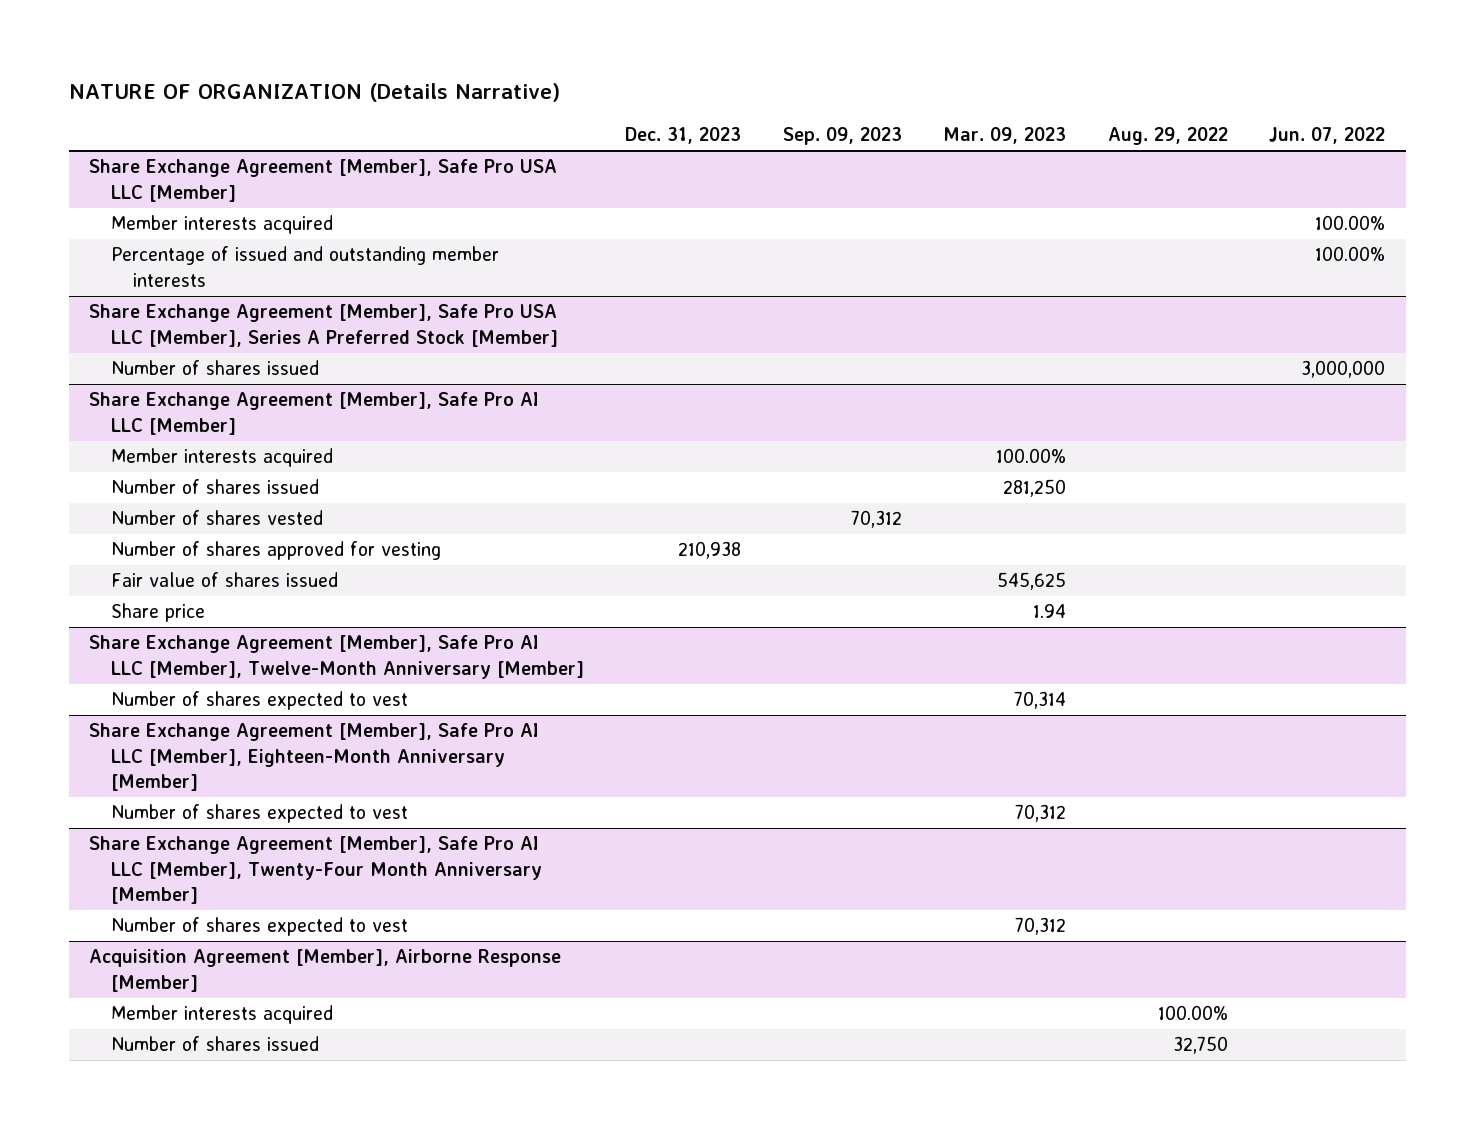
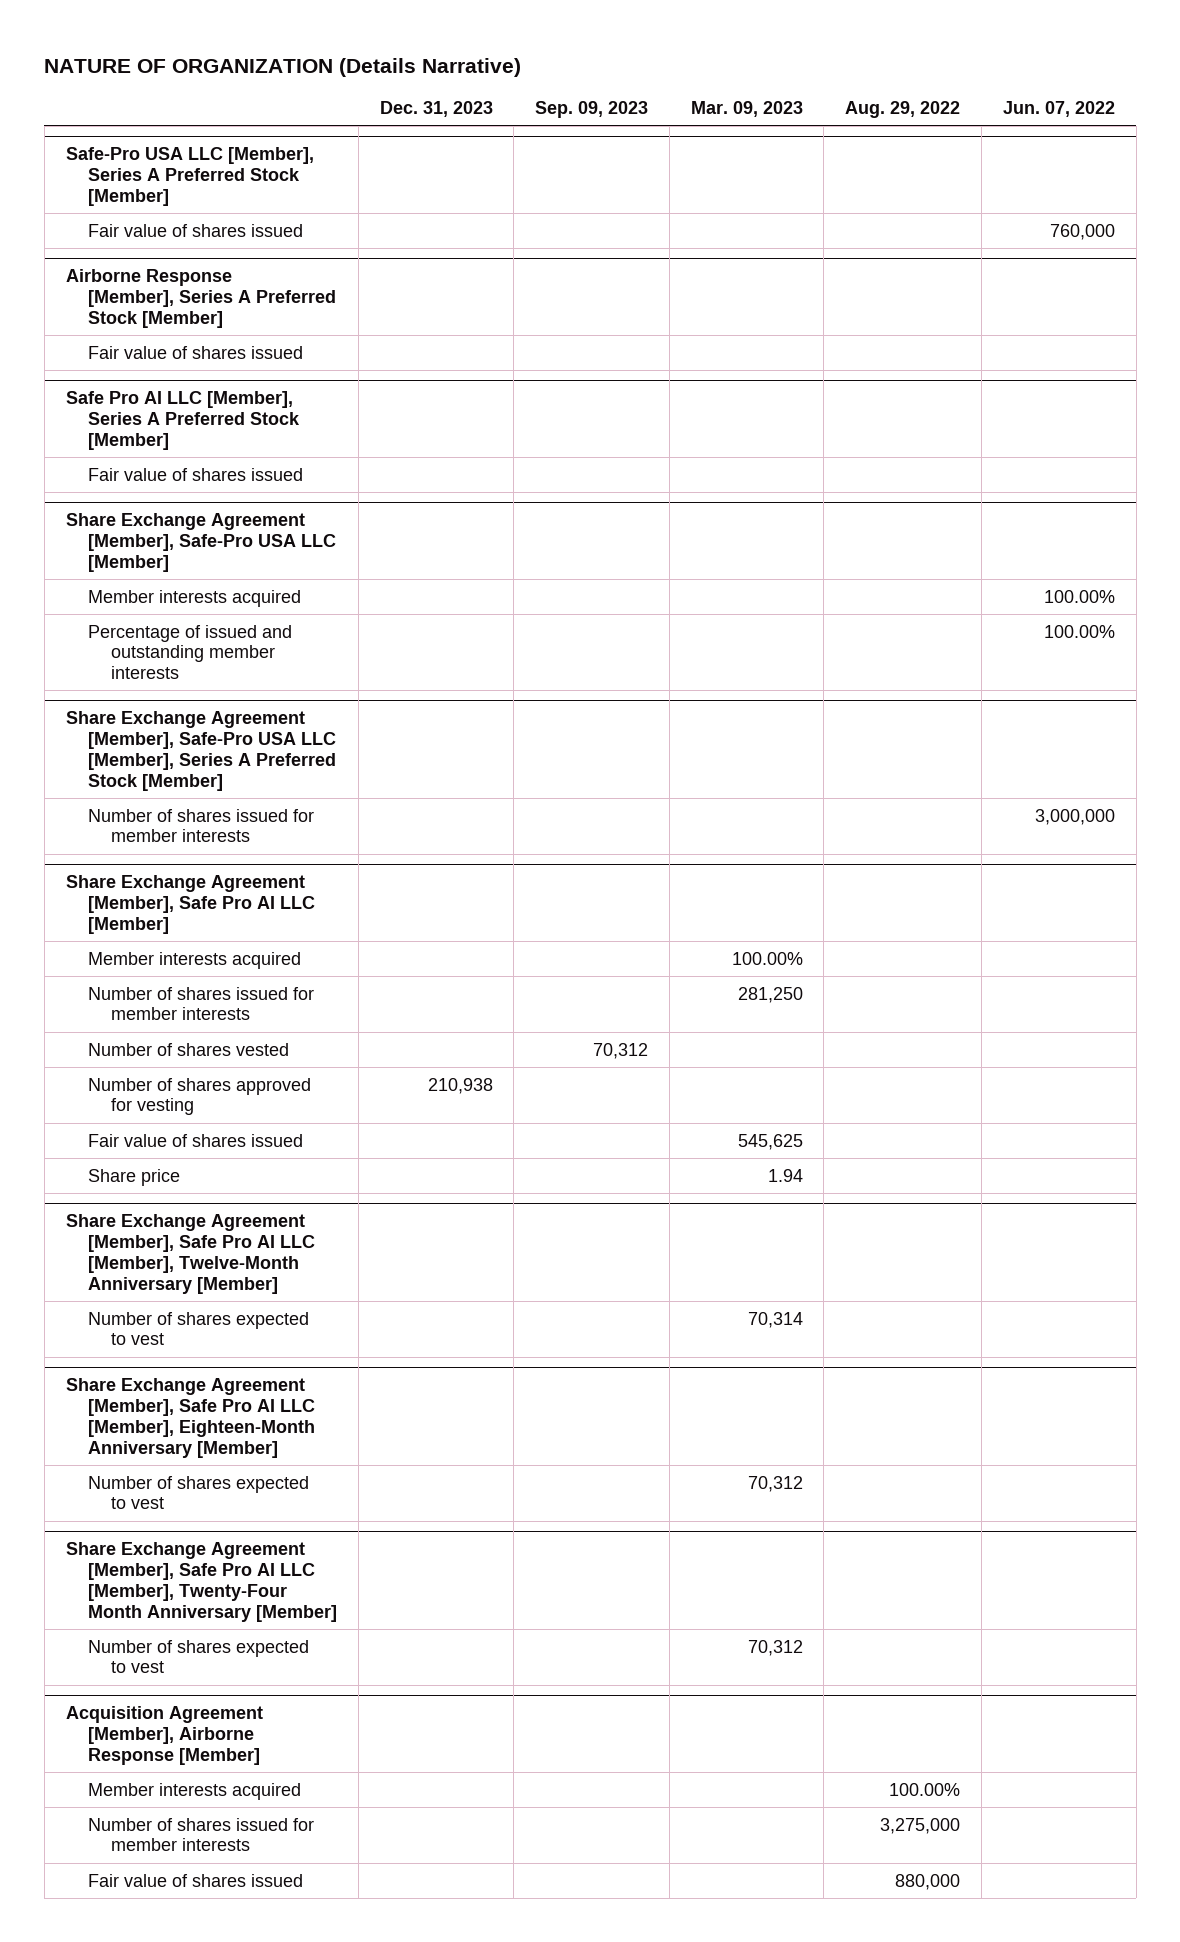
none -> [65,147,314,206] Safe-Pro USA LLC [Member], Series A Preferred Stock [Member]
none -> [88,223,304,237] Fair value of shares issued
none -> [65,269,337,328] Airborne Response [Member], Series A Preferred Stock [Member]
none -> [88,345,304,359] Fair value of shares issued
none -> [65,391,301,450] Safe Pro AI LLC [Member], Series A Preferred Stock [Member]
none -> [88,467,304,481] Fair value of shares issued
[89,159,558,202] Share Exchange Agreement [Member], Safe Pro USA LLC [Member] -> [65,513,337,572] Share Exchange Agreement [Member], Safe-Pro USA LLC [Member]
[89,304,559,347] Share Exchange Agreement [Member], Safe Pro USA LLC [Member], Series A Preferred Stock [Member] -> [65,711,337,791] Share Exchange Agreement [Member], Safe-Pro USA LLC [Member], Series A Preferred Stock [Member]
[111,360,320,376] Number of shares issued -> [88,808,315,843] Number of shares issued for member interests
[111,479,320,495] Number of shares issued -> [88,986,315,1021] Number of shares issued for member interests
[111,1036,320,1052] Number of shares issued -> [88,1817,315,1852] Number of shares issued for member interests
[1172,1036,1228,1055] 32,750 -> [880,1817,961,1834] 3,275,000
none -> [88,1873,304,1887] Fair value of shares issued

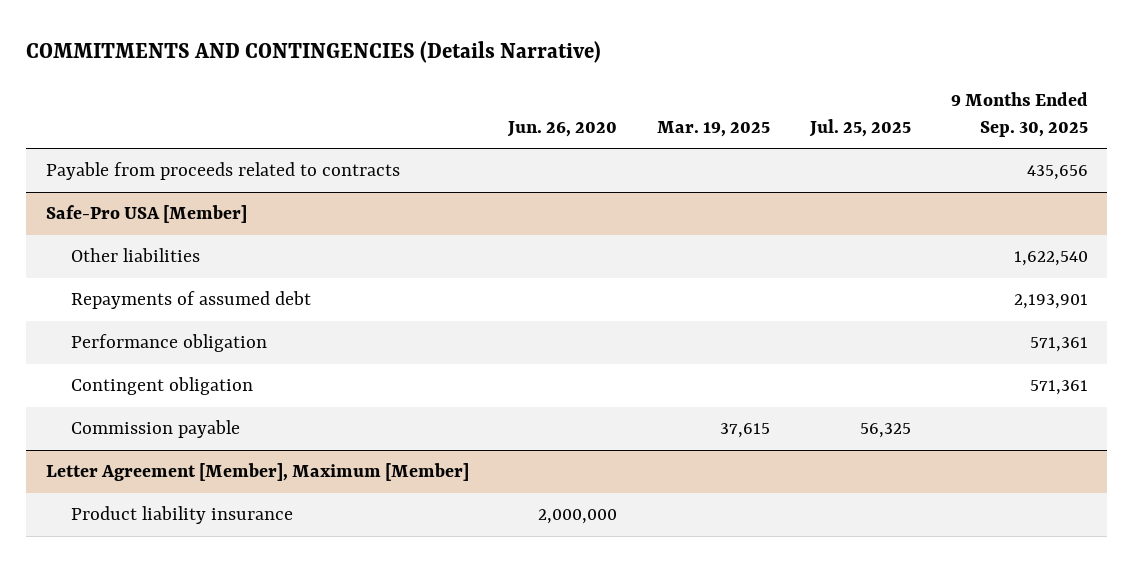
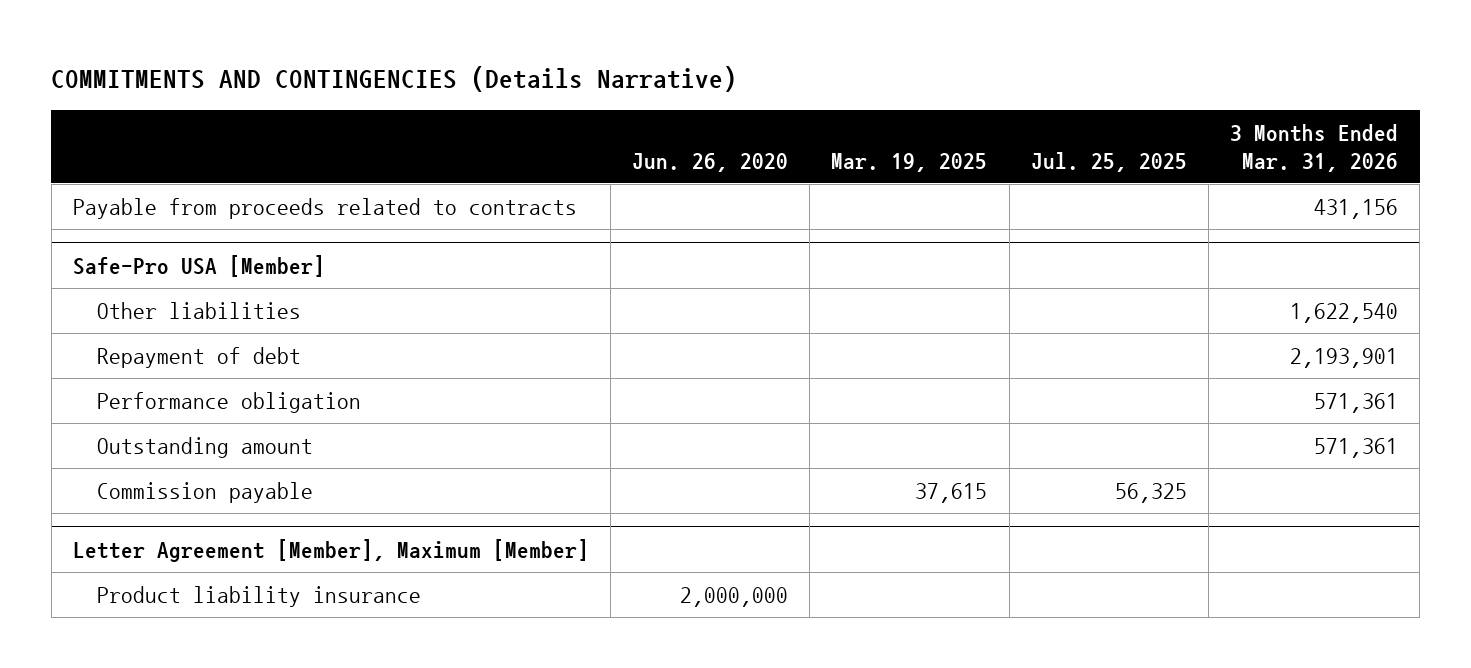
[950,92,1088,137] 9 Months Ended Sep. 30, 2025 -> none
none -> [1230,124,1399,172] 3 Months Ended Mar. 31, 2026
[71,291,312,310] Repayments of assumed debt -> [96,346,301,368] Repayment of debt
[71,377,254,396] Contingent obligation -> [96,436,313,458] Outstanding amount

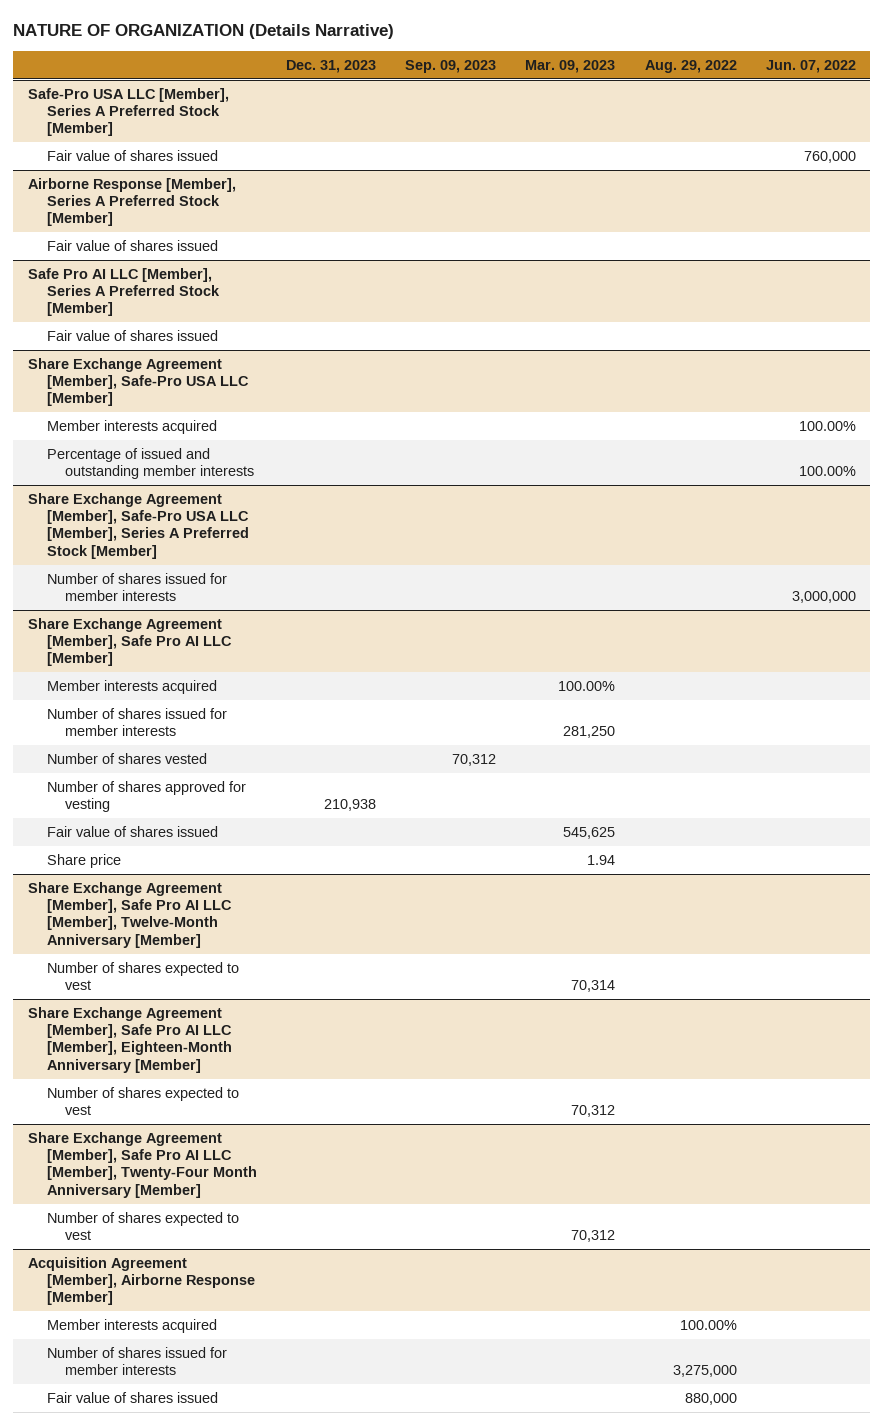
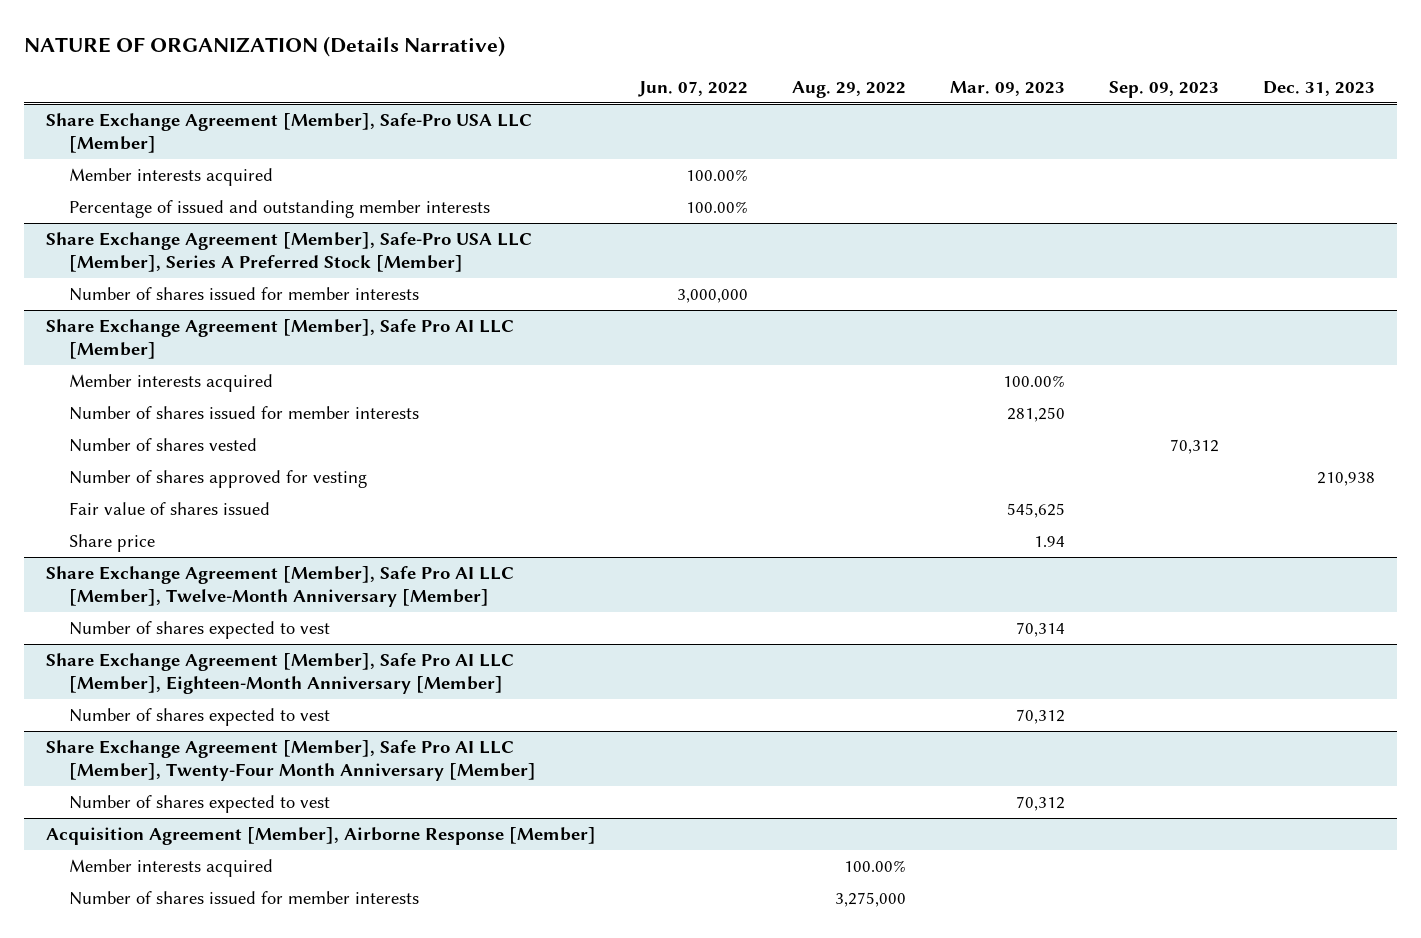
[28,87,230,137] Safe-Pro USA LLC [Member], Series A Preferred Stock [Member] -> none
[46,149,218,161] Fair value of shares issued -> none
[28,177,237,227] Airborne Response [Member], Series A Preferred Stock [Member] -> none
[46,239,218,251] Fair value of shares issued -> none
[28,267,220,317] Safe Pro AI LLC [Member], Series A Preferred Stock [Member] -> none
[46,329,218,341] Fair value of shares issued -> none
[46,1391,218,1403] Fair value of shares issued -> none

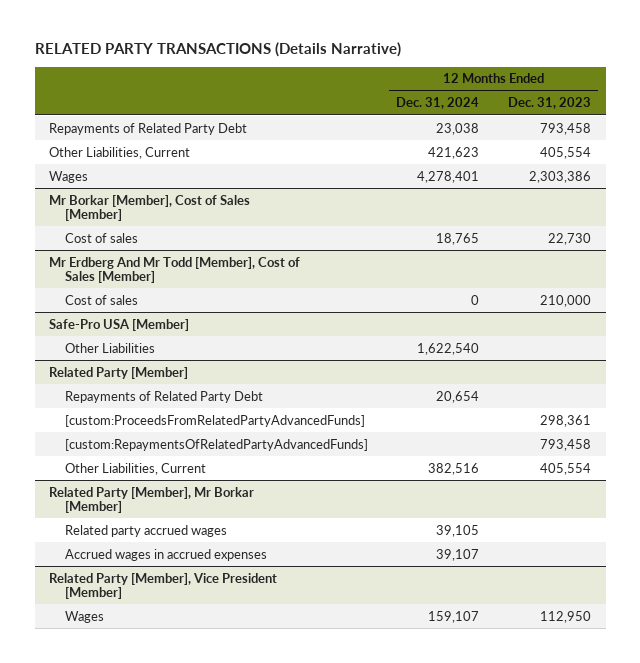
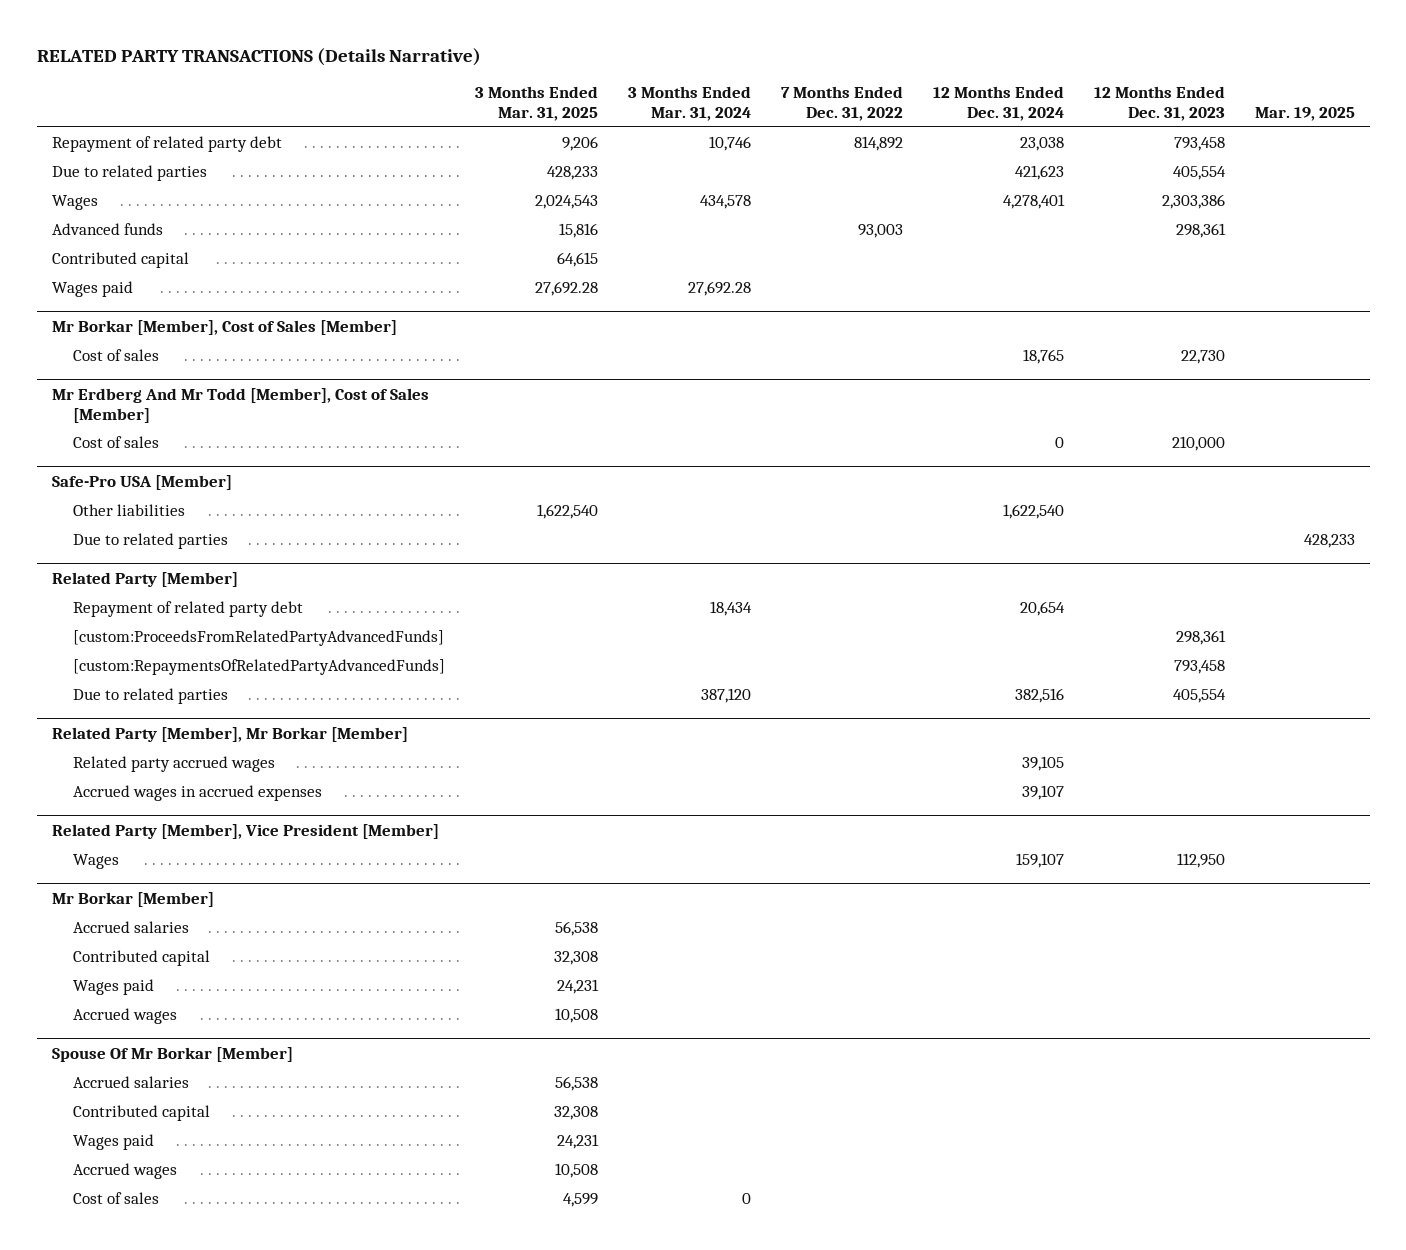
none -> [474,86,598,122] 3 Months Ended Mar. 31, 2025
none -> [627,86,751,122] 3 Months Ended Mar. 31, 2024
none -> [780,86,903,122] 7 Months Ended Dec. 31, 2022
none -> [1254,107,1355,122] Mar. 19, 2025
[48,122,247,135] Repayments of Related Party Debt -> [51,135,282,152] Repayment of related party debt
[48,146,190,159] Other Liabilities, Current -> [51,164,207,181] Due to related parties
none -> [51,222,163,235] Advanced funds
none -> [51,251,189,268] Contributed capital
none -> [51,280,133,297] Wages paid
[64,342,155,353] Other Liabilities -> [72,503,185,516] Other liabilities
none -> [72,532,228,549] Due to related parties
[64,390,263,403] Repayments of Related Party Debt -> [72,600,303,617] Repayment of related party debt
[64,462,206,475] Other Liabilities, Current -> [72,687,228,704] Due to related parties
none -> [51,891,214,907] Mr Borkar [Member]
none -> [72,920,189,933] Accrued salaries
none -> [72,949,210,966] Contributed capital
none -> [72,978,154,995] Wages paid
none -> [72,1007,177,1024] Accrued wages
none -> [51,1046,293,1062] Spouse Of Mr Borkar [Member]
none -> [72,1075,189,1088] Accrued salaries
none -> [72,1104,210,1121] Contributed capital
none -> [72,1133,154,1150] Wages paid
none -> [72,1162,177,1179] Accrued wages
none -> [72,1191,159,1204] Cost of sales

